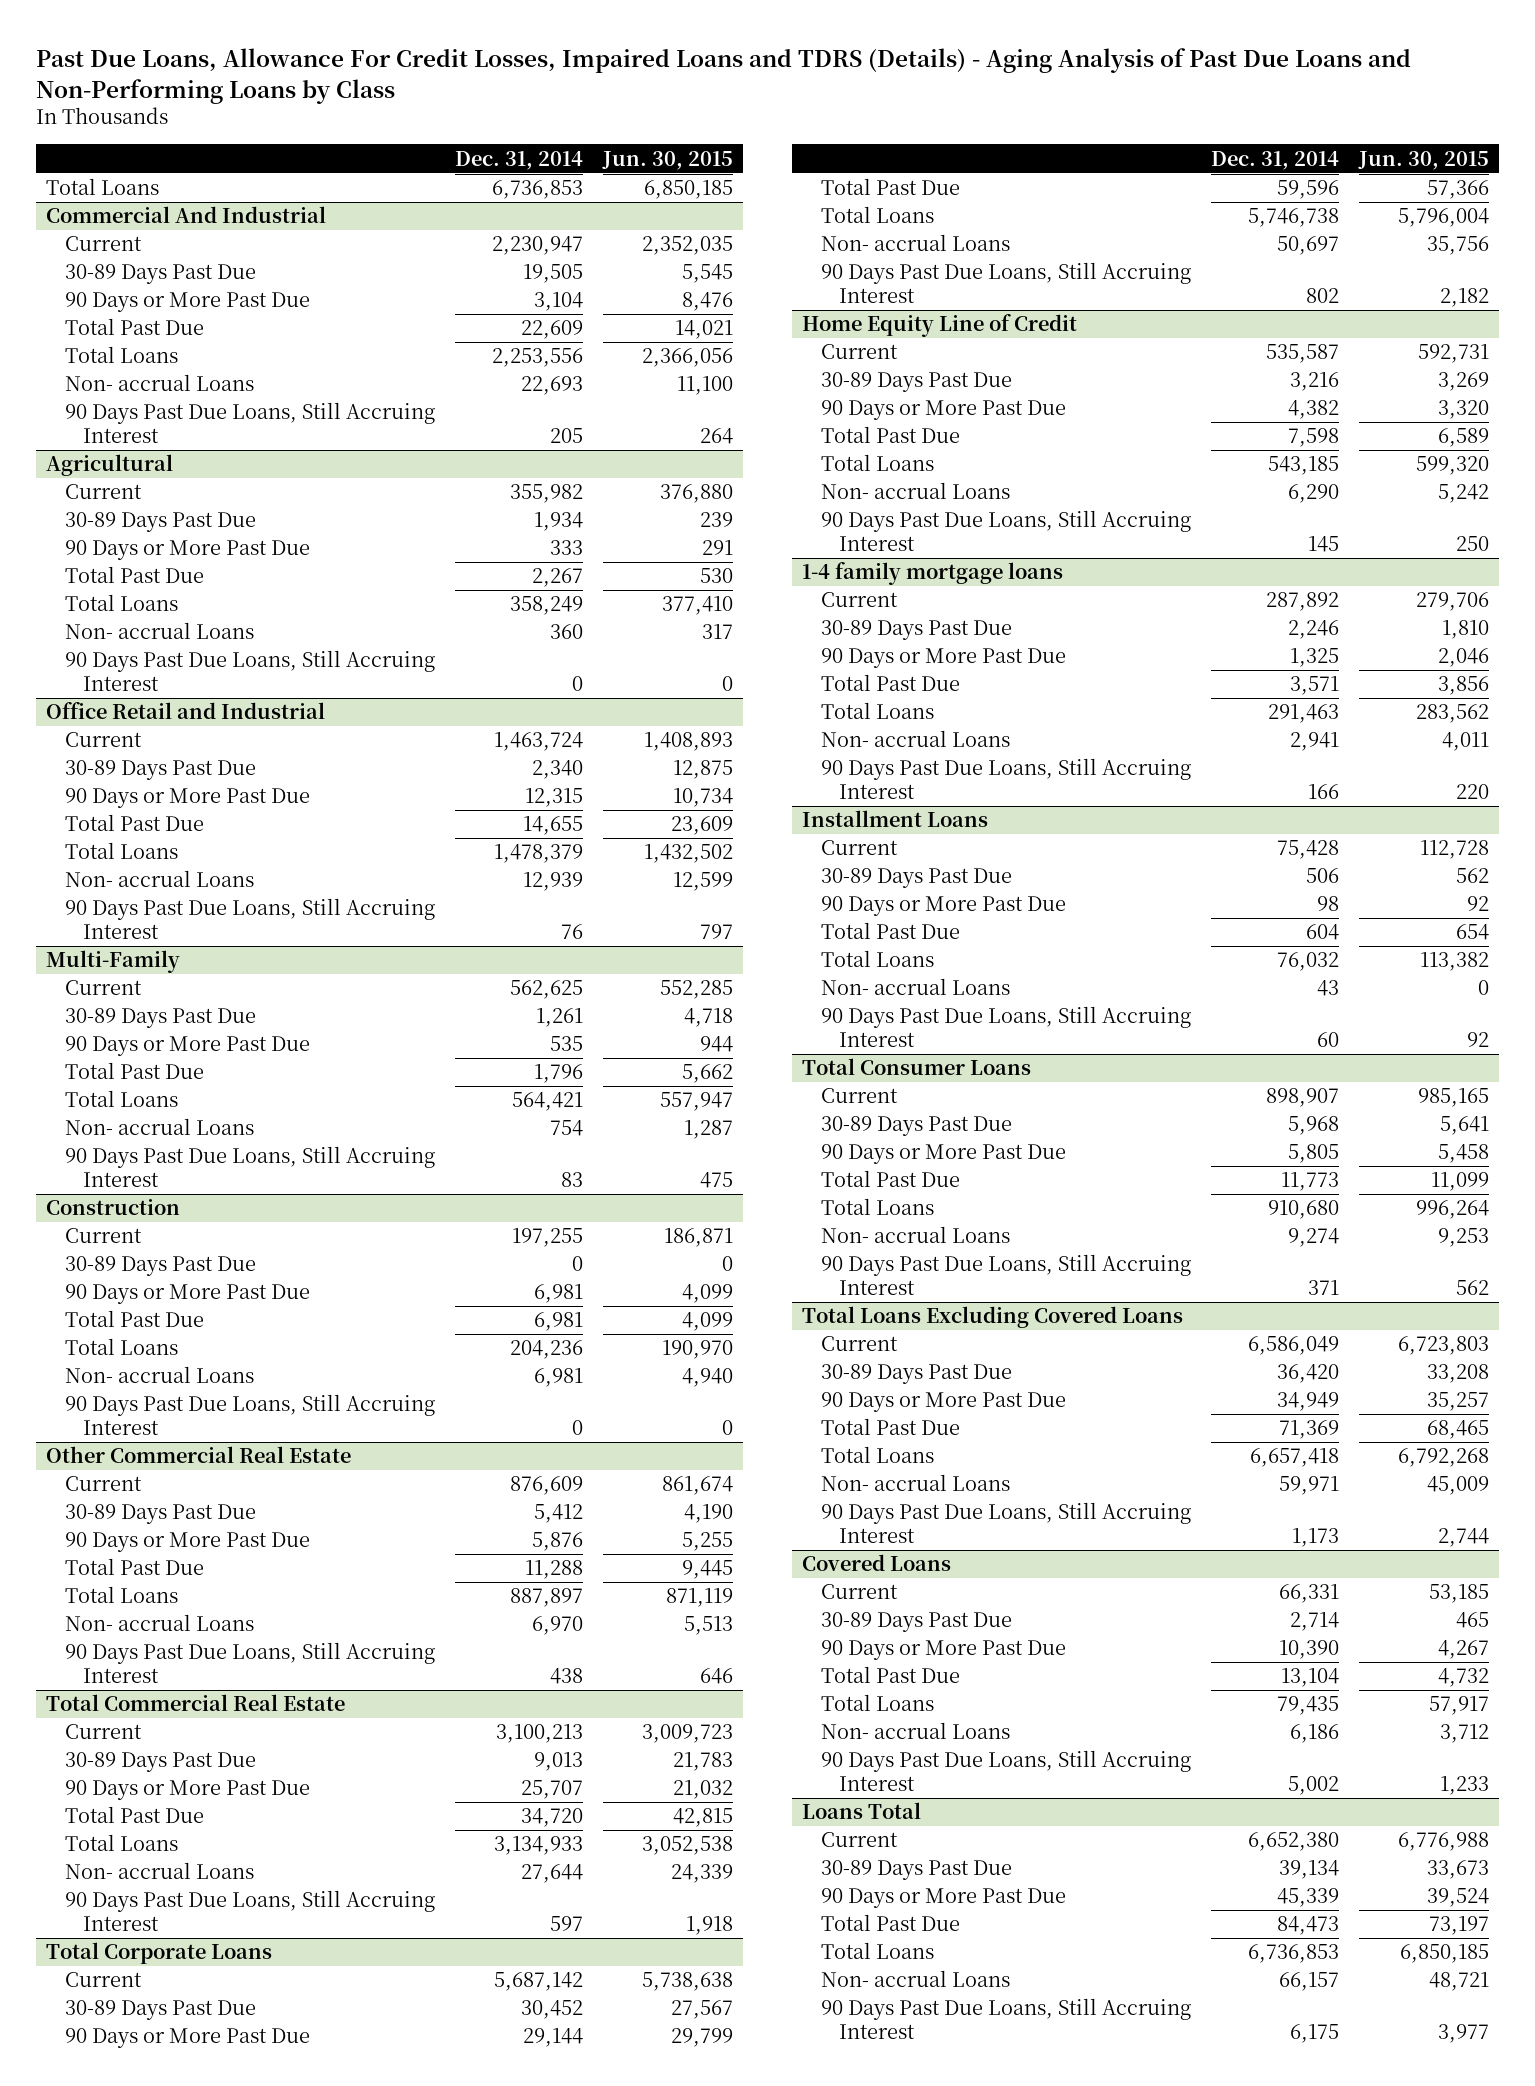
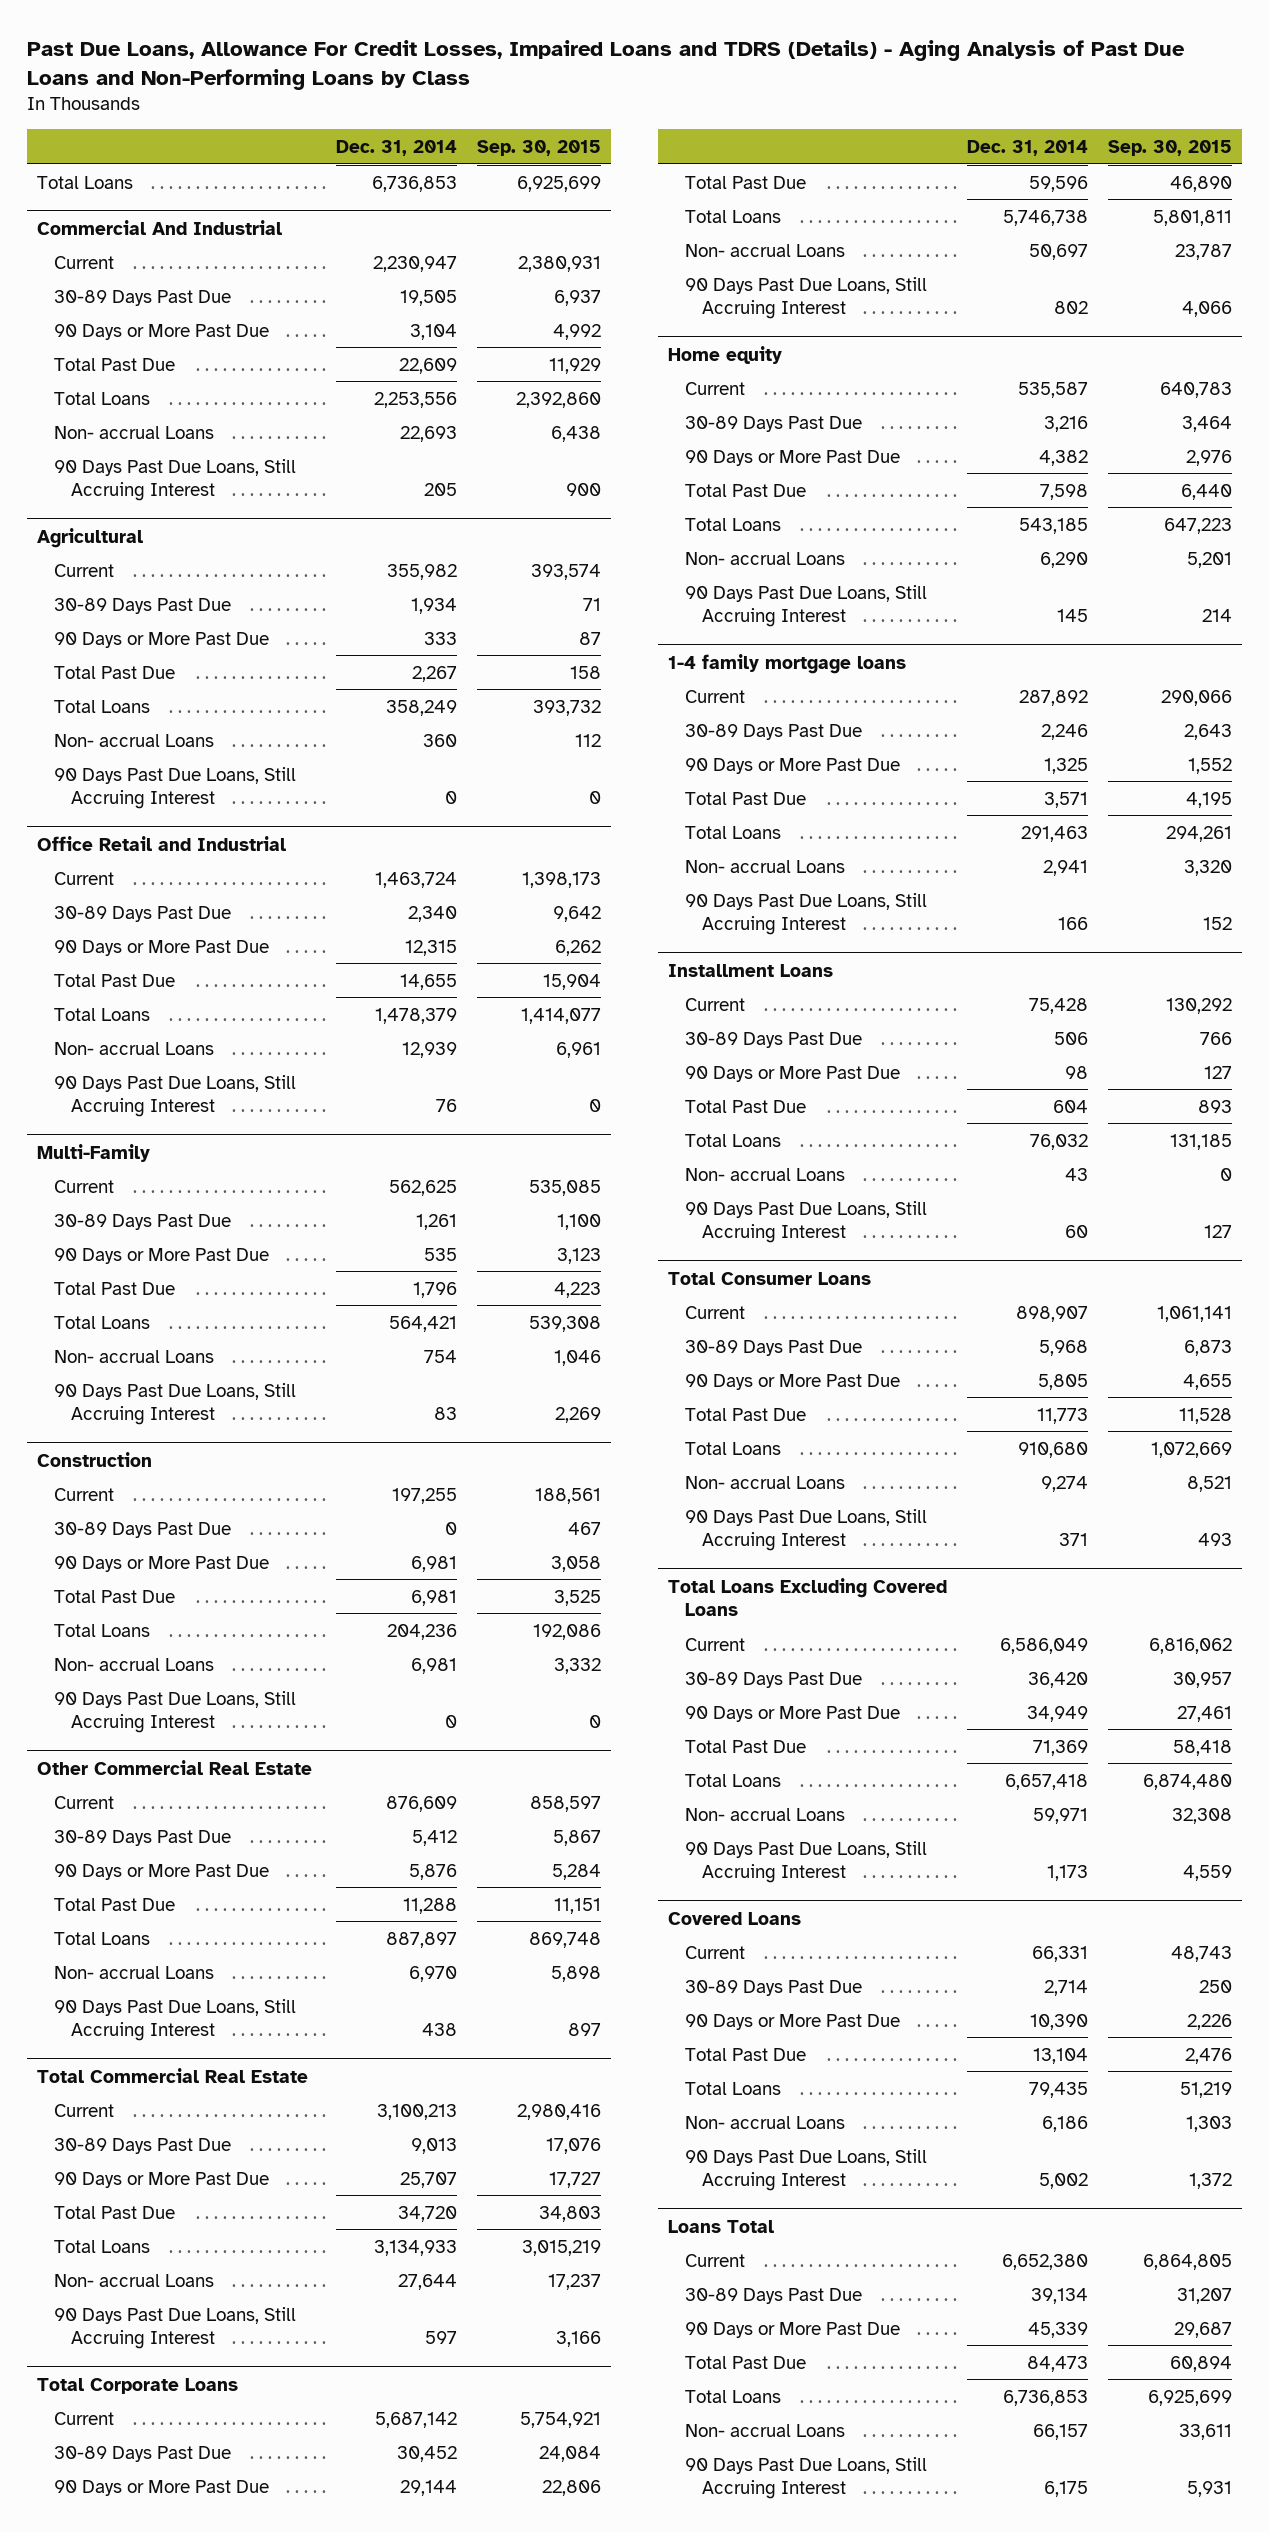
[601,150,733,170] Jun. 30, 2015 -> none
none -> [477,139,602,156] Sep. 30, 2015
[802,314,1078,338] Home Equity Line of Credit -> [668,345,783,364] Home equity

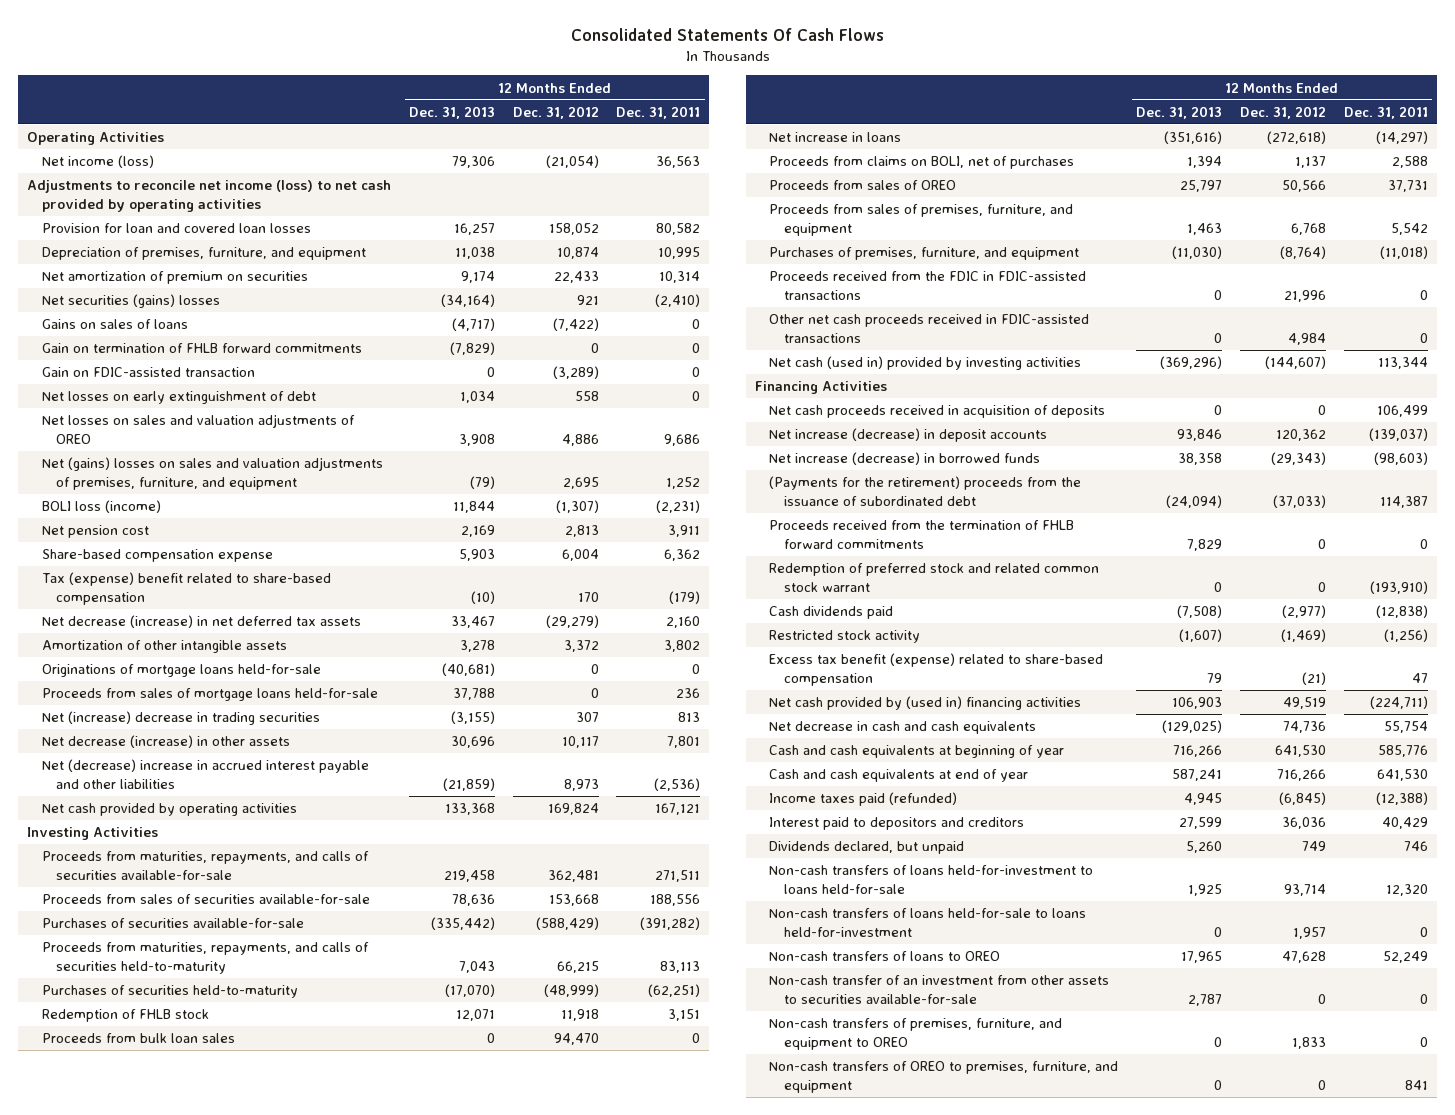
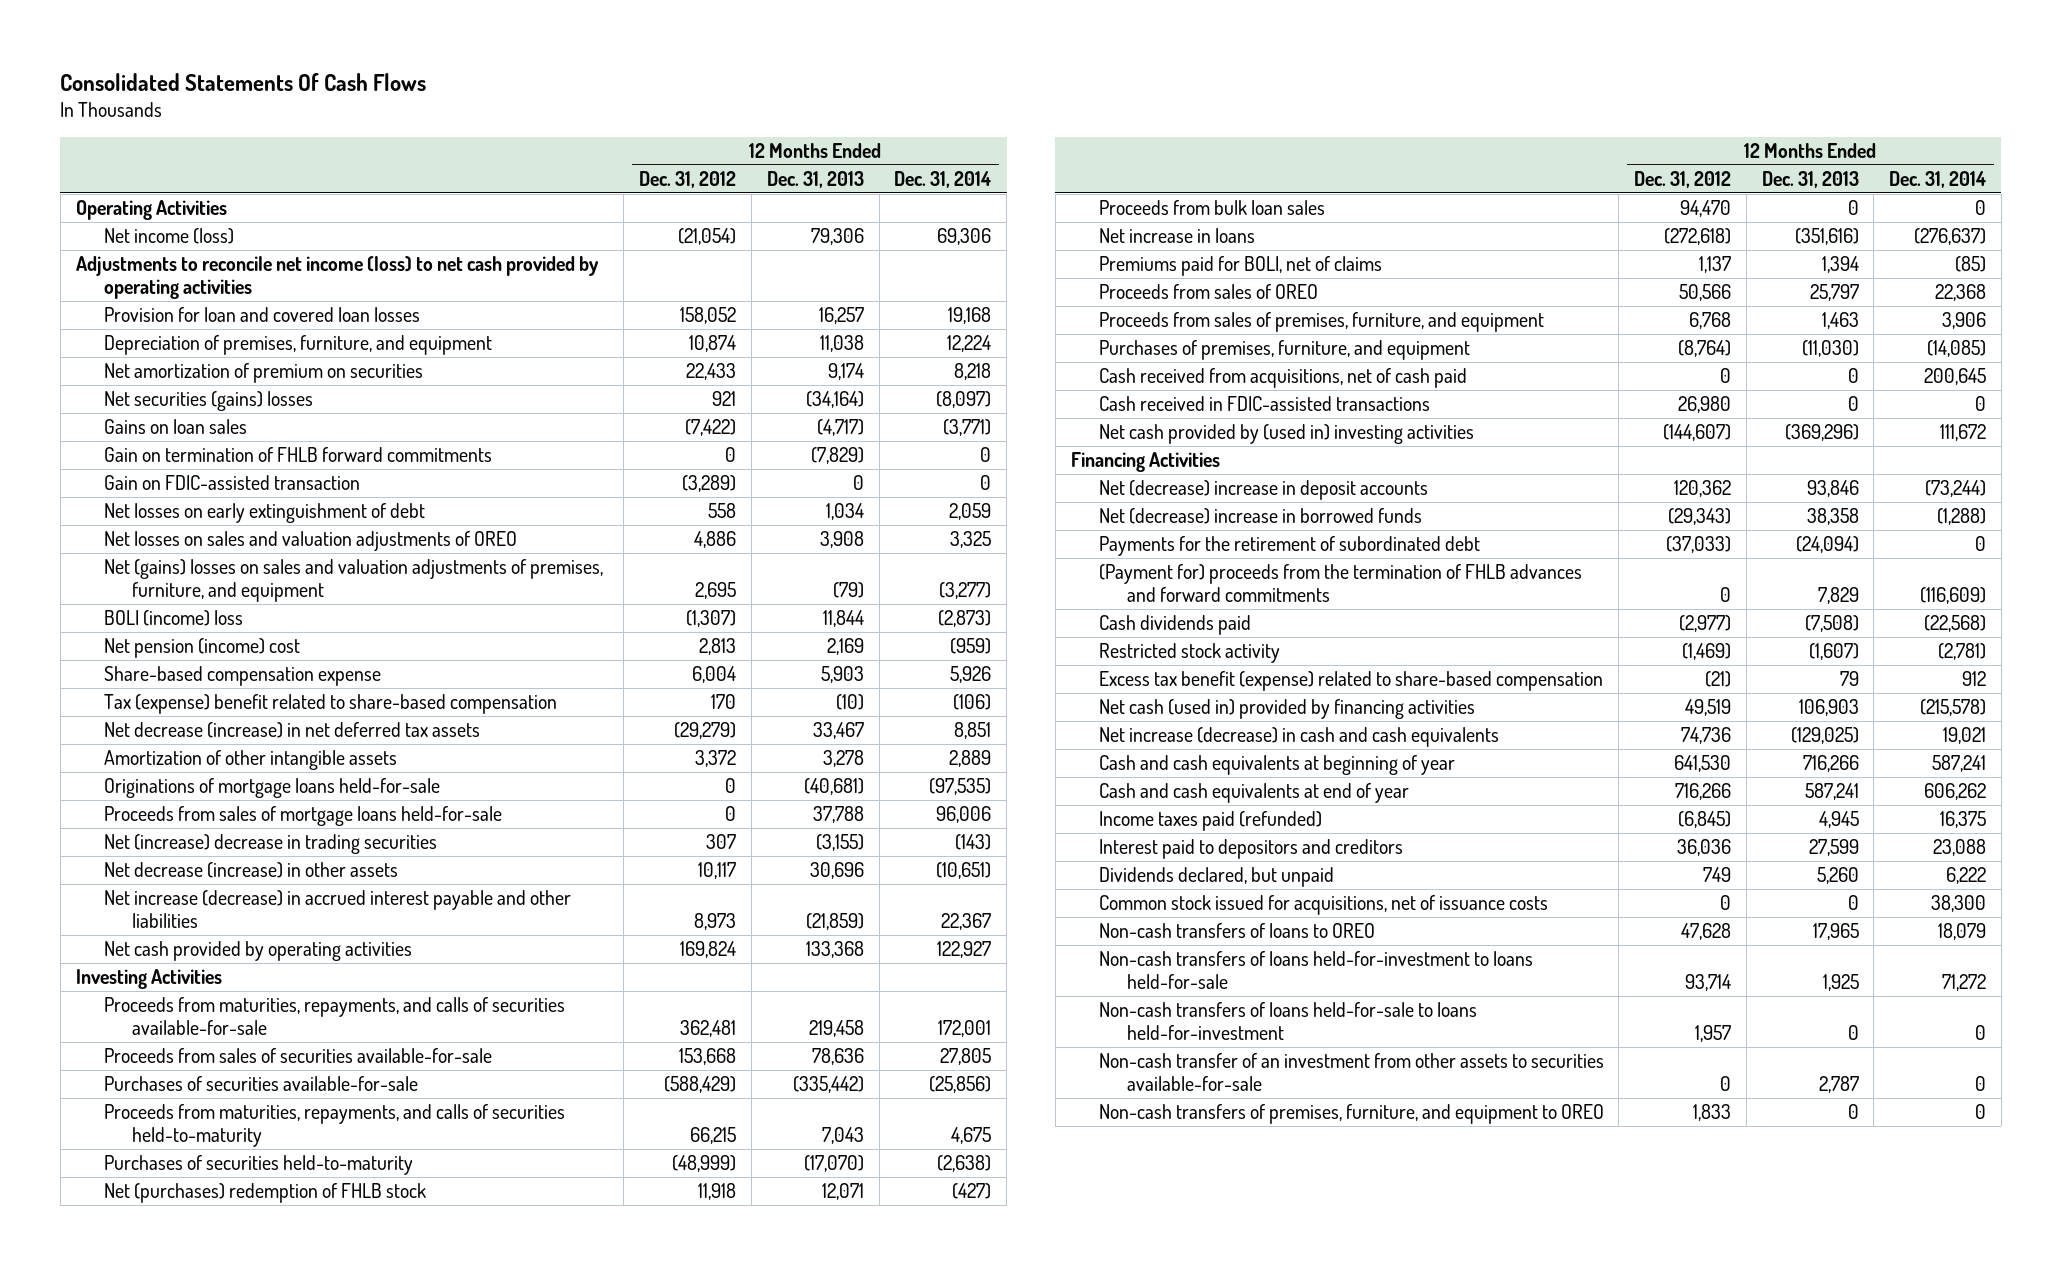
[616,105,701,119] Dec. 31, 2011 -> none
none -> [894,170,992,188] Dec. 31, 2014
[41,319,188,330] Gains on sales of loans -> [103,419,247,435] Gains on loan sales
[41,500,161,514] BOLI loss (income) -> [103,610,243,627] BOLI (income) loss
[41,525,149,539] Net pension cost -> [103,638,300,659] Net pension (income) cost
[41,759,369,789] Net (decrease) increase in accrued interest payable and other liabilities -> [103,890,571,929] Net increase (decrease) in accrued interest payable and other liabilities
[41,1009,209,1023] Redemption of FHLB stock -> [103,1183,426,1204] Net (purchases) redemption of FHLB stock
[769,156,1075,170] Proceeds from claims on BOLI, net of purchases -> [1098,256,1382,277] Premiums paid for BOLI, net of claims
[769,271,1087,300] Proceeds received from the FDIC in FDIC-assisted transactions -> none
none -> [1098,368,1467,389] Cash received from acquisitions, net of cash paid
[769,314,1090,343] Other net cash proceeds received in FDIC-assisted transactions -> [1098,396,1430,412] Cash received in FDIC-assisted transactions
[1288,332,1327,345] 4,984 -> [1678,396,1732,414] 26,980
[769,356,1082,371] Net cash (used in) provided by investing activities -> [1098,424,1474,445] Net cash provided by (used in) investing activities
[769,405,1106,419] Net cash proceeds received in acquisition of deposits -> none
[769,563,1100,592] Redemption of preferred stock and related common stock warrant -> none
[769,428,1048,443] Net increase (decrease) in deposit accounts -> [1098,480,1428,501] Net (decrease) increase in deposit accounts
[769,452,1041,466] Net increase (decrease) in borrowed funds -> [1098,508,1422,525] Net (decrease) increase in borrowed funds
[769,476,1082,506] (Payments for the retirement) proceeds from the issuance of subordinated debt -> [1098,536,1480,557] Payments for the retirement of subordinated debt
[769,520,1075,549] Proceeds received from the termination of FHLB forward commitments -> [1098,564,1582,603] (Payment for) proceeds from the termination of FHLB advances and forward commitments
[769,696,1082,711] Net cash provided by (used in) financing activities -> [1098,699,1475,720] Net cash (used in) provided by financing activities
[769,721,1037,735] Net decrease in cash and cash equivalents -> [1098,727,1499,748] Net increase (decrease) in cash and cash equivalents
none -> [1098,895,1548,916] Common stock issued for acquisitions, net of issuance costs
[769,951,1001,962] Non-cash transfers of loans to OREO -> [1098,923,1375,939] Non-cash transfers of loans to OREO
[769,1061,1119,1093] Non-cash transfers of OREO to premises, furniture, and equipment -> none

